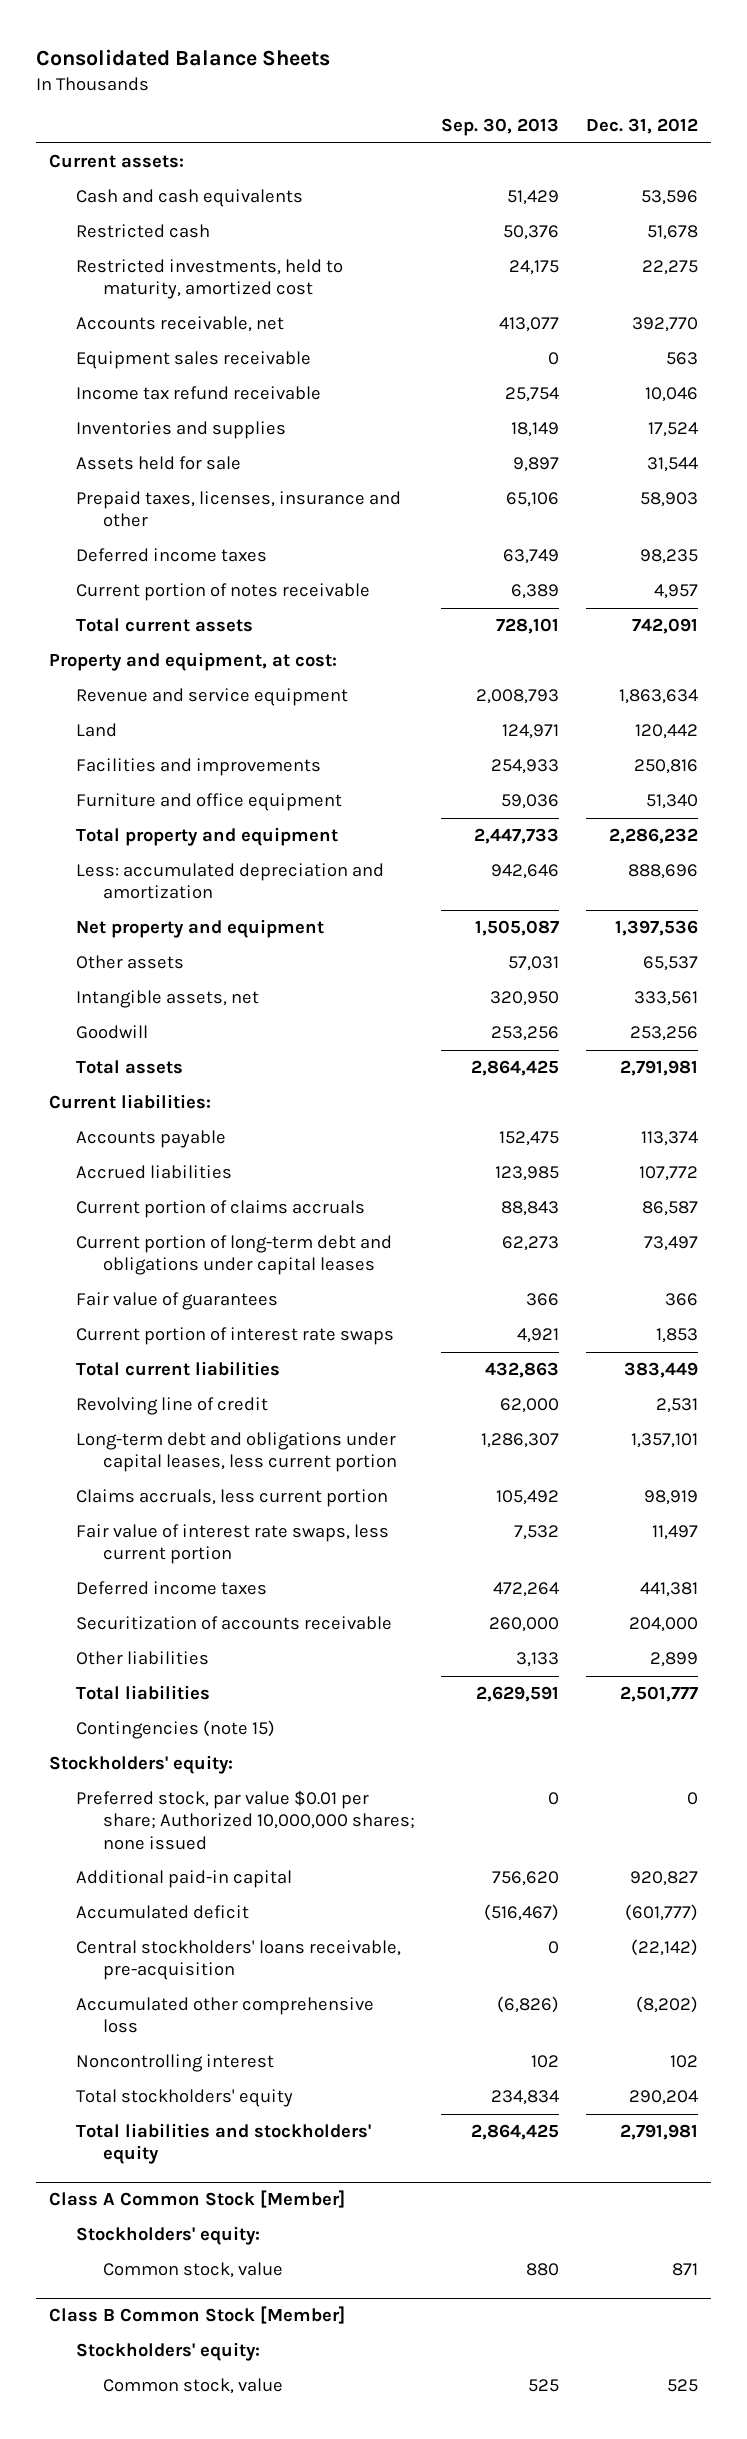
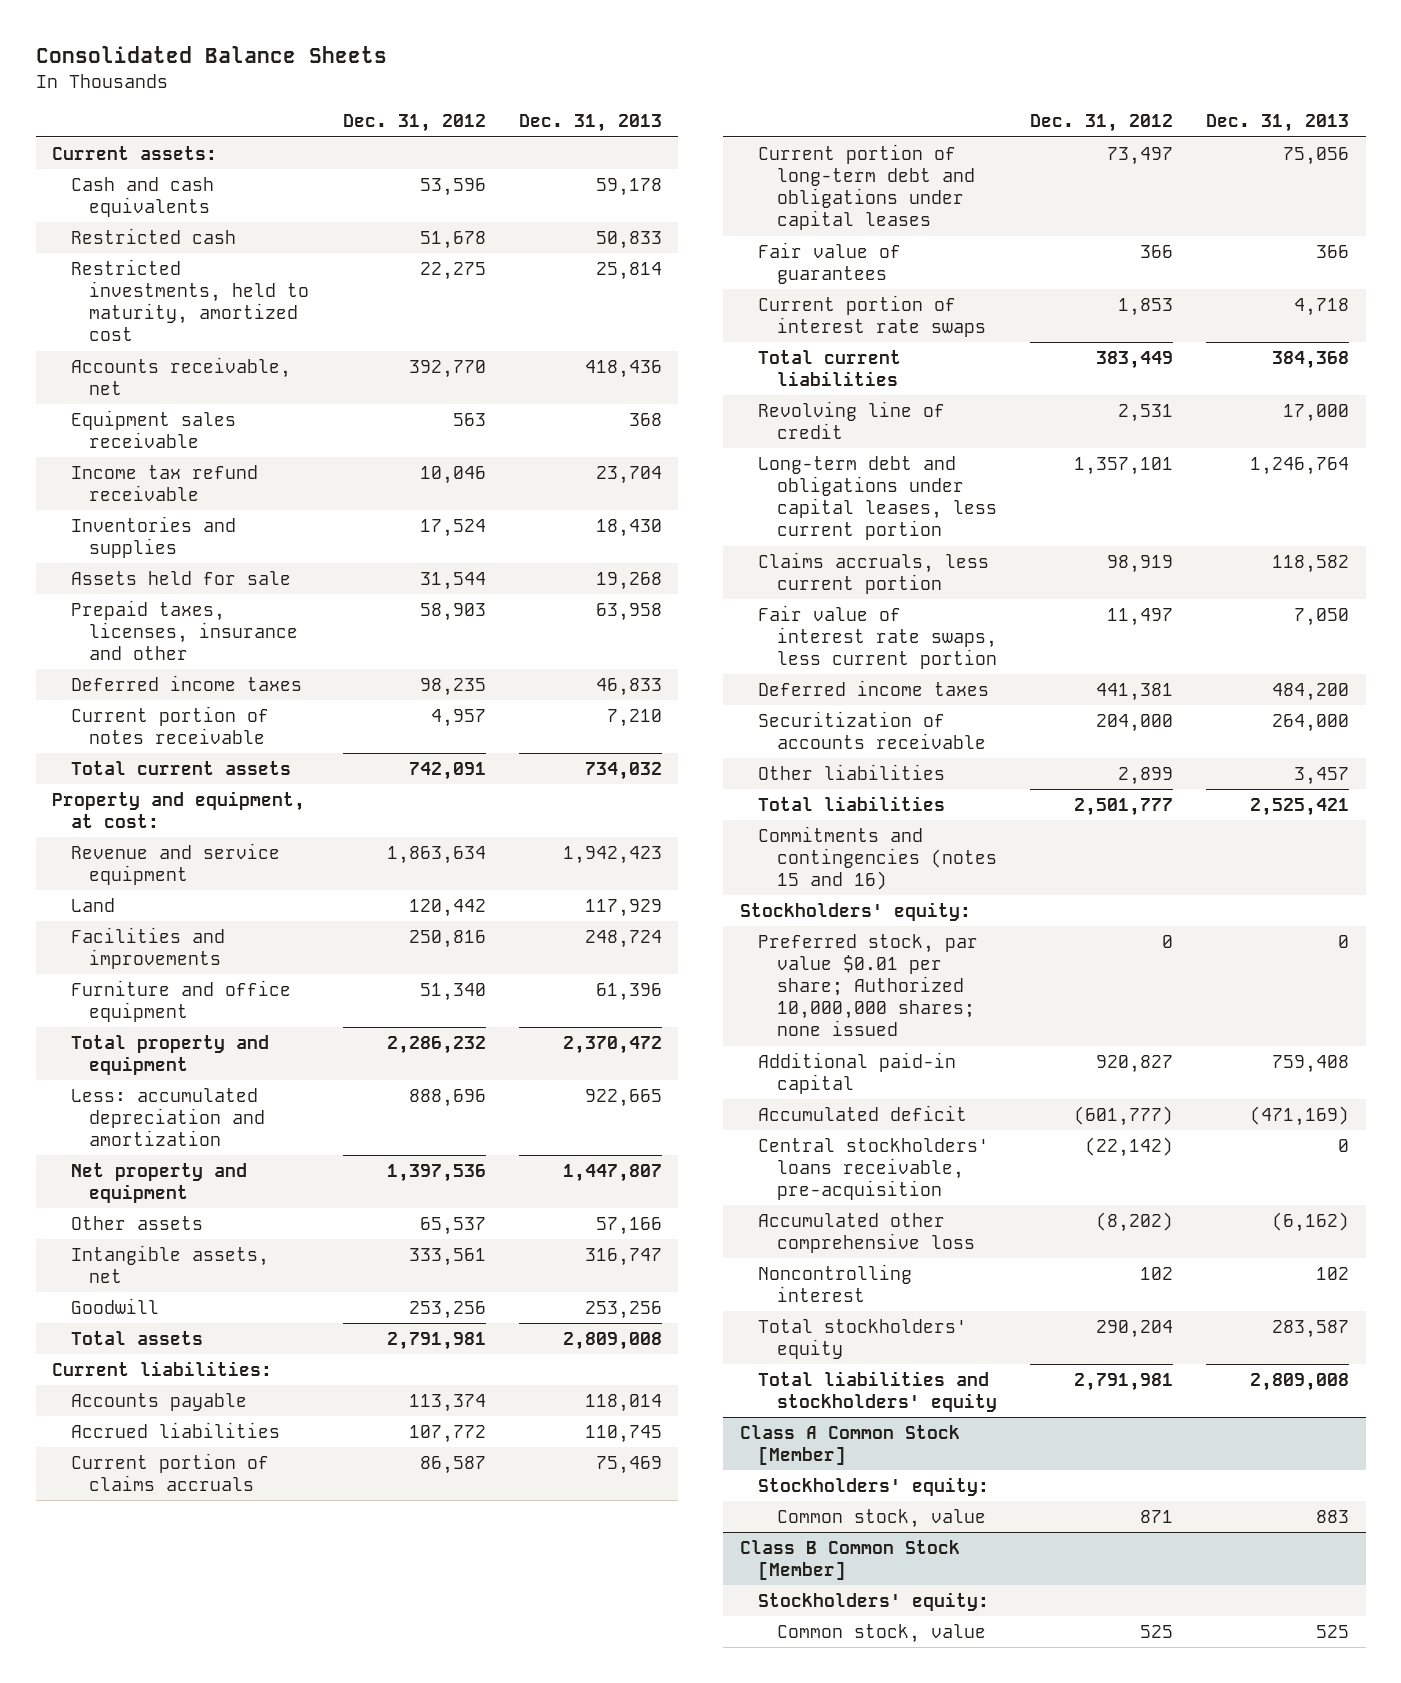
[441,118,560,137] Sep. 30, 2013 -> none
none -> [518,114,662,133] Dec. 31, 2013
[75,1720,275,1740] Contingencies (note 15) -> [758,825,997,891] Commitments and contingencies (notes 15 and 16)

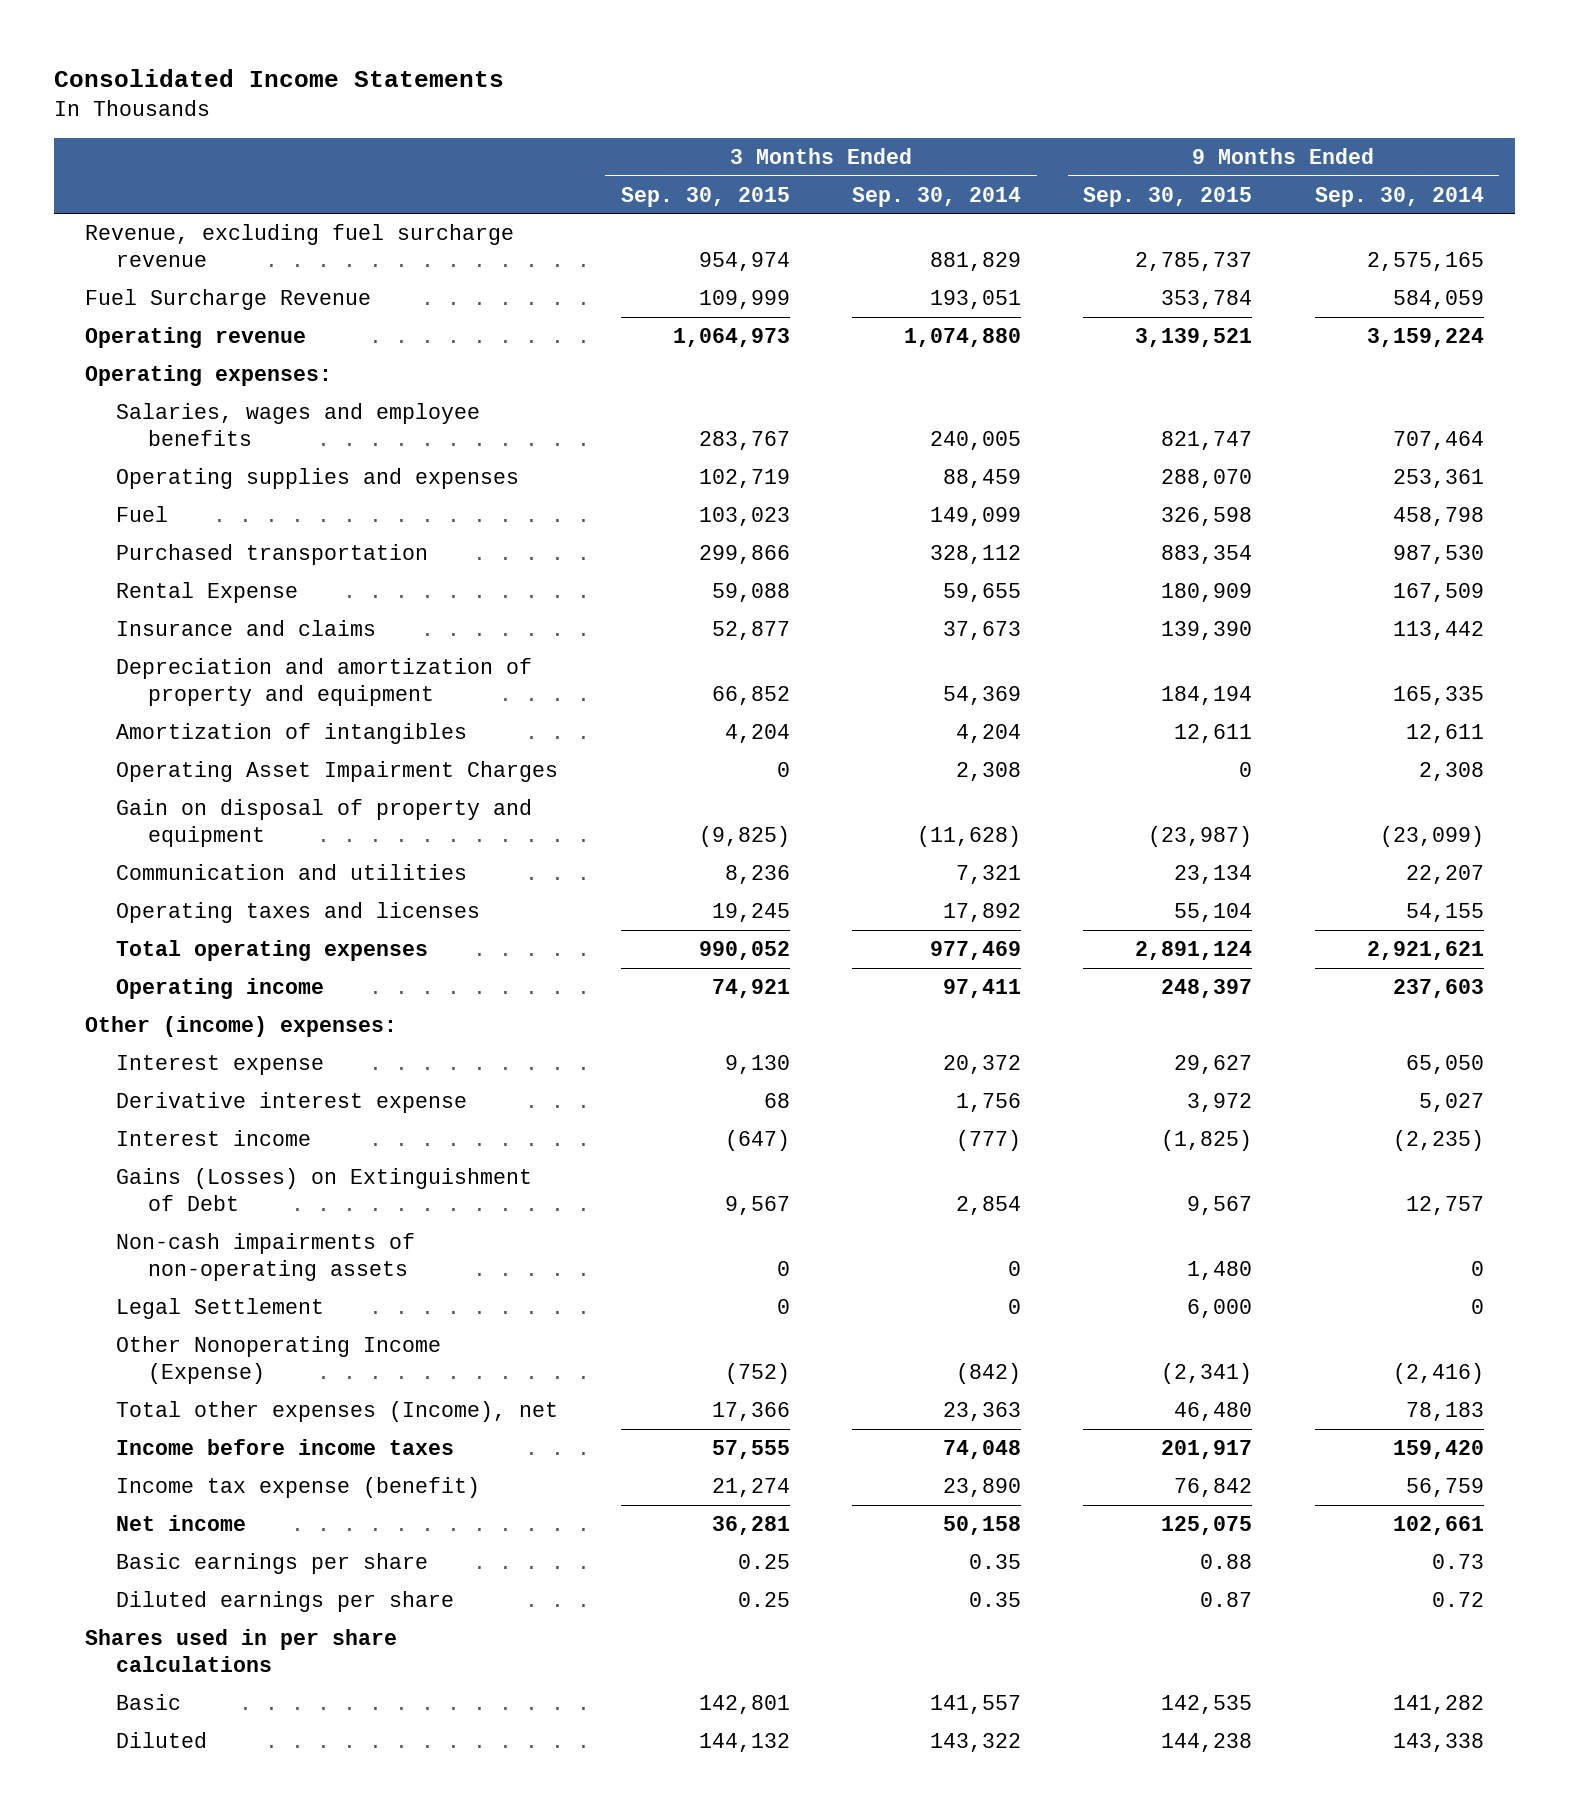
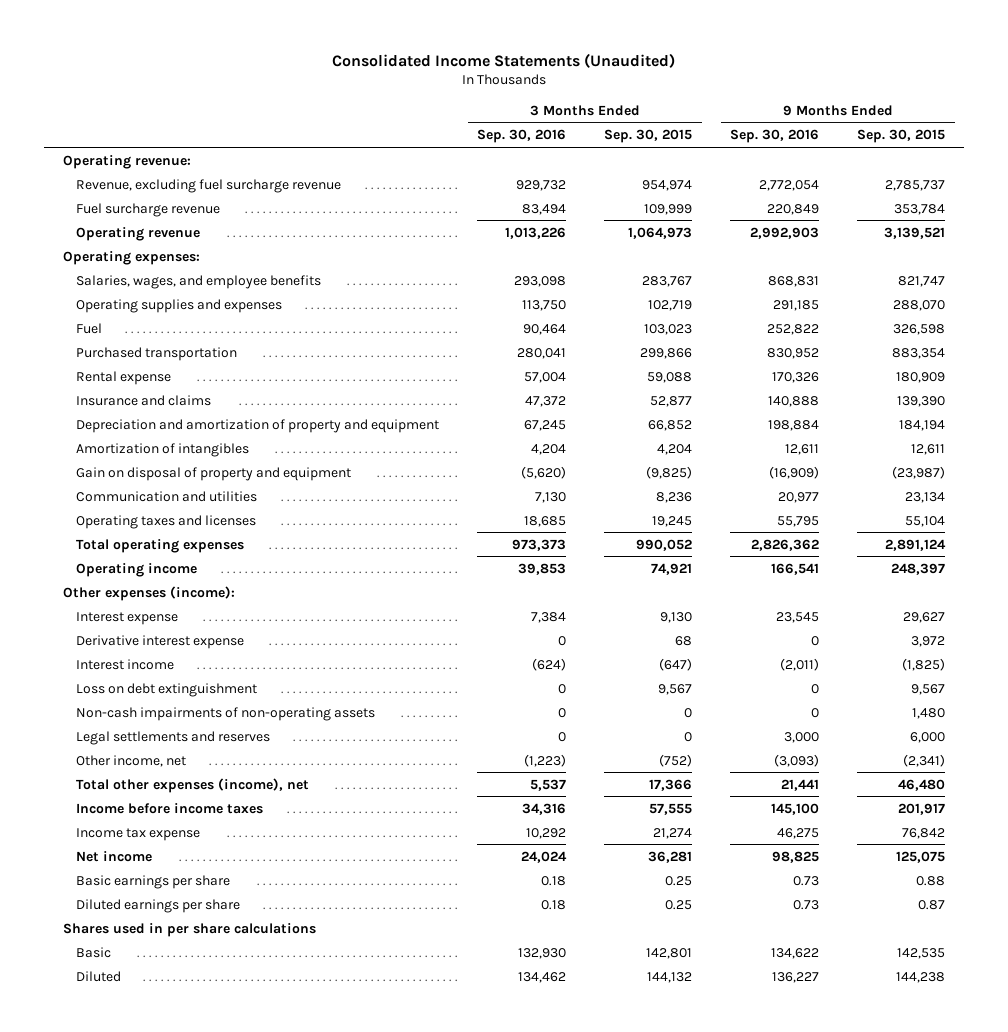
[54,69,505,88] Consolidated Income Statements -> [332,52,676,68] Consolidated Income Statements (Unaudited)
[851,186,1021,207] Sep. 30, 2014 -> none
[1314,186,1484,207] Sep. 30, 2014 -> none
none -> [477,129,567,144] Sep. 30, 2016
none -> [730,129,820,144] Sep. 30, 2016
none -> [63,154,192,169] Operating revenue:
[85,288,372,310] Fuel Surcharge Revenue -> [76,202,221,217] Fuel surcharge revenue
[116,402,481,447] Salaries, wages and employee benefits -> [76,274,322,289] Salaries, wages, and employee benefits
[116,581,299,603] Rental Expense -> [76,370,172,385] Rental expense
[116,760,559,782] Operating Asset Impairment Charges -> none
[85,1015,398,1037] Other (income) expenses: -> [63,585,236,601] Other expenses (income):
[116,1167,533,1212] Gains (Losses) on Extinguishment of Debt -> [76,682,258,697] Loss on debt extinguishment
[116,1297,325,1319] Legal Settlement -> [76,730,271,745] Legal settlements and reserves
[116,1335,442,1385] Other Nonoperating Income (Expense) -> [76,754,187,767] Other income, net
[116,1400,559,1422] Total other expenses (Income), net -> [76,777,310,793] Total other expenses (income), net
[116,1476,481,1498] Income tax expense (benefit) -> [76,827,201,841] Income tax expense

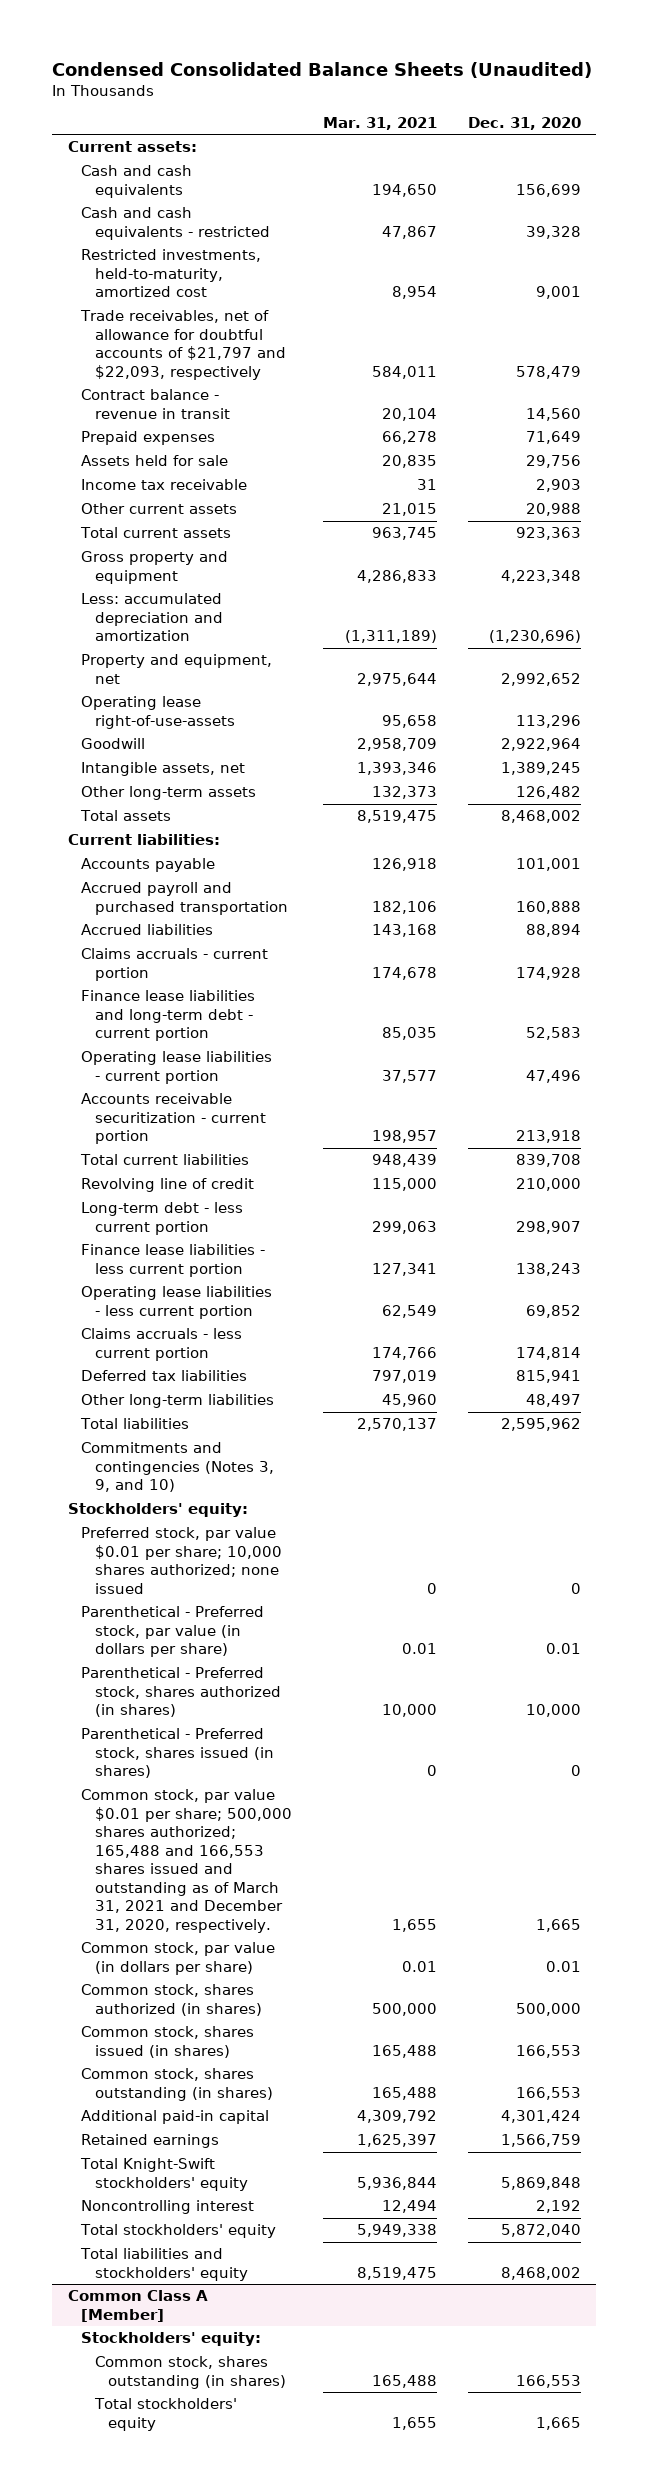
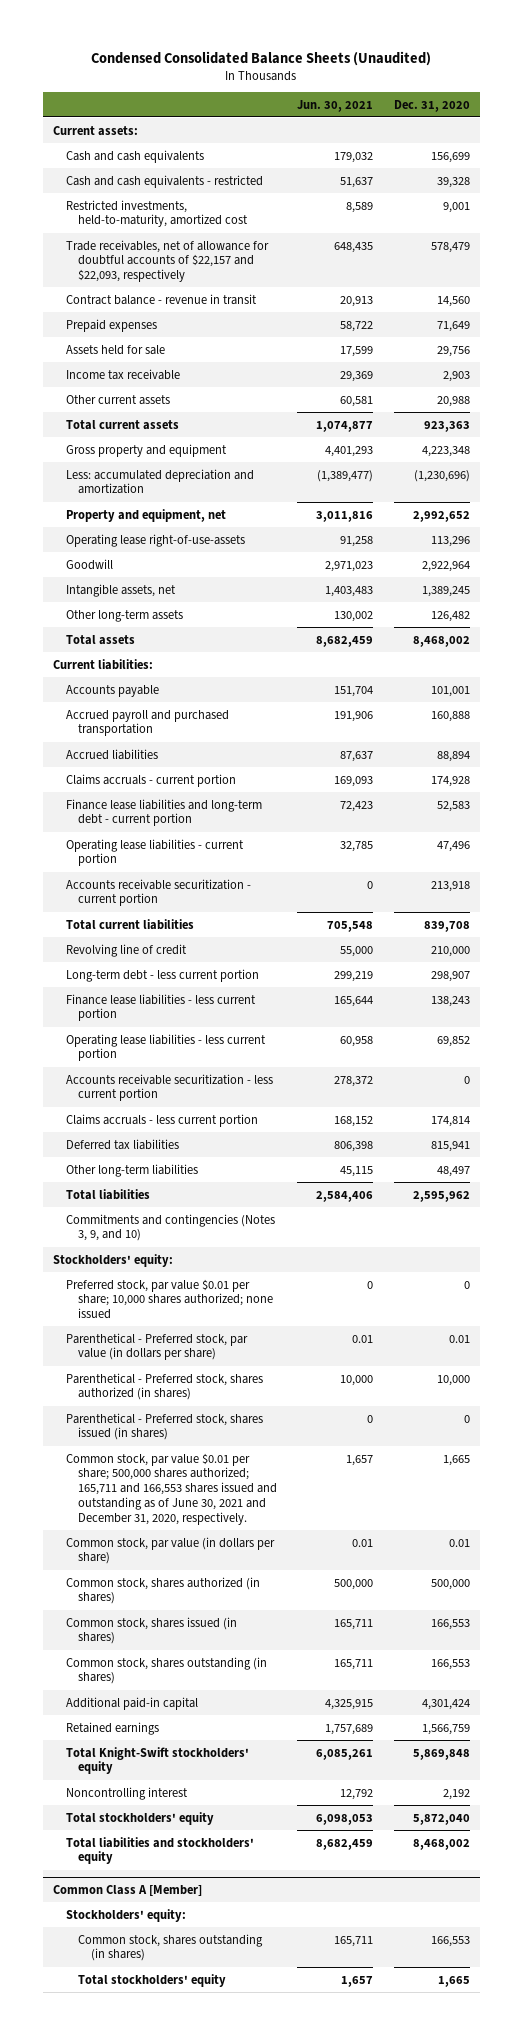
[322,117,437,131] Mar. 31, 2021 -> none
none -> [297,99,374,112] Jun. 30, 2021
[80,310,286,380] Trade receivables, net of allowance for doubtful accounts of $21,797 and $22,093, respectively -> [65,239,269,283] Trade receivables, net of allowance for doubtful accounts of $22,157 and $22,093, respectively
none -> [65,1073,273,1102] Accounts receivable securitization - less current portion
[81,1789,292,1933] Common stock, par value $0.01 per share; 500,000 shares authorized; 165,488 and 166,553 shares issued and outstanding as of March 31, 2021 and December 31, 2020, respectively. -> [65,1452,278,1525] Common stock, par value $0.01 per share; 500,000 shares authorized; 165,711 and 166,553 shares issued and outstanding as of June 30, 2021 and December 31, 2020, respectively.

